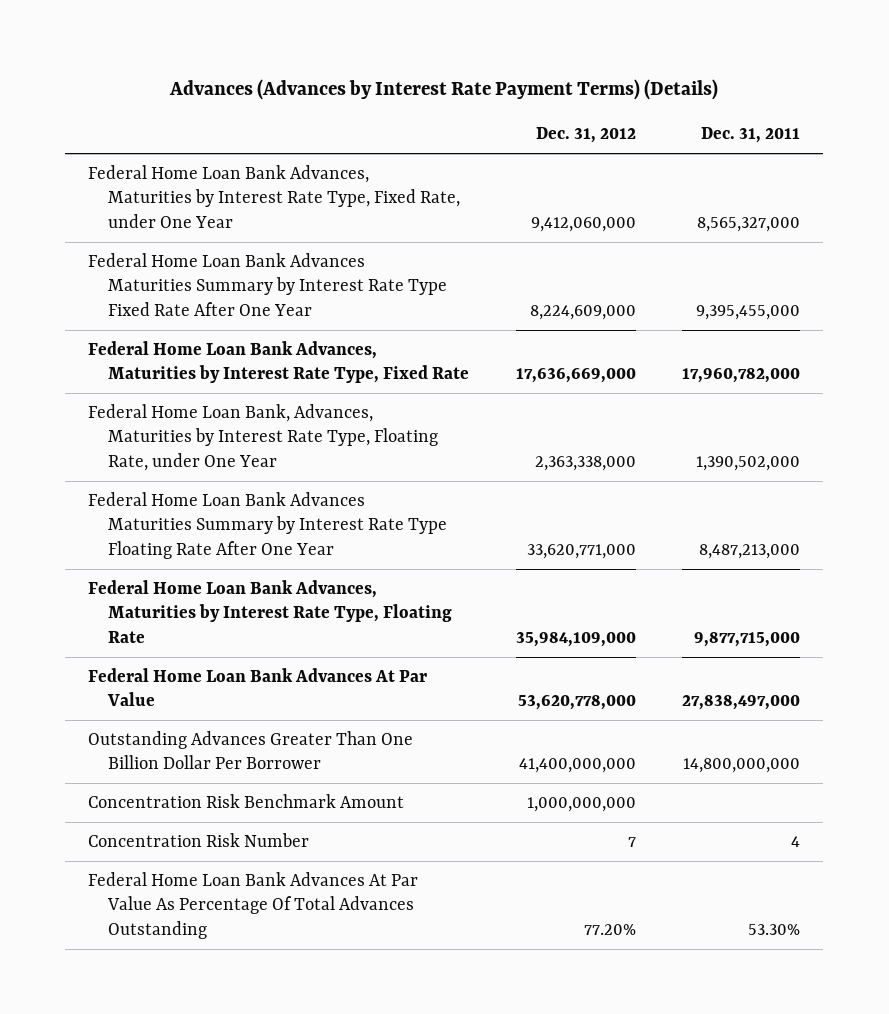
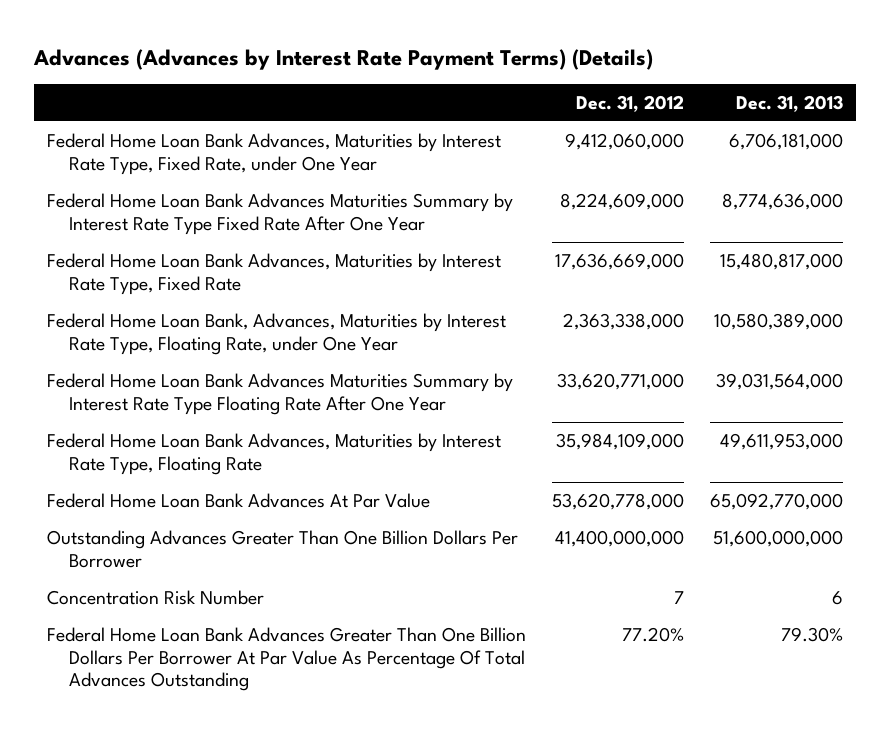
[701,127,801,144] Dec. 31, 2011 -> none
none -> [736,95,844,113] Dec. 31, 2013
[88,793,405,808] Concentration Risk Benchmark Amount -> none
[88,730,414,770] Outstanding Advances Greater Than One Billion Dollar Per Borrower -> [47,529,519,568] Outstanding Advances Greater Than One Billion Dollars Per Borrower
[88,871,419,939] Federal Home Loan Bank Advances At Par Value As Percentage Of Total Advances Outstanding -> [47,626,527,692] Federal Home Loan Bank Advances Greater Than One Billion Dollars Per Borrower At Par Value As Percentage Of Total Advances Outstanding

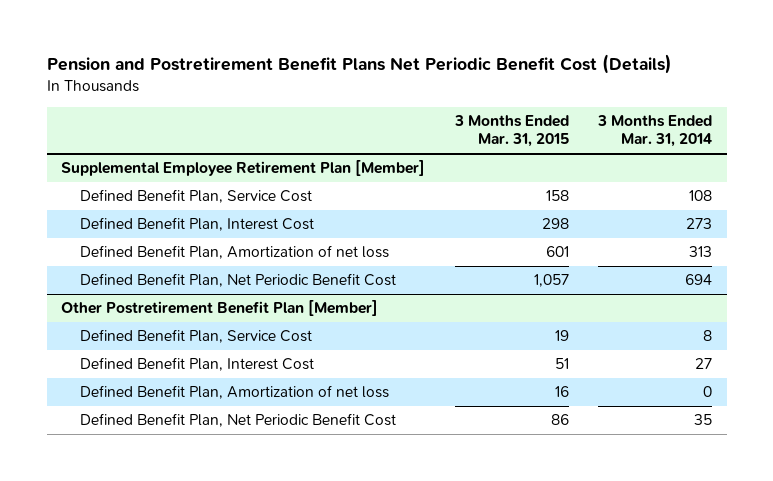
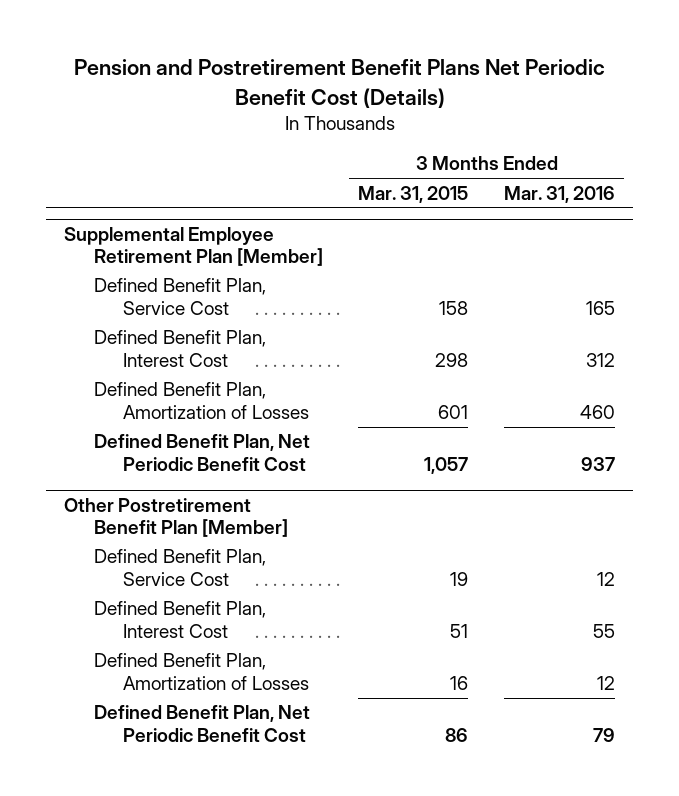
[597,114,713,148] 3 Months Ended Mar. 31, 2014 -> none
none -> [504,185,616,203] Mar. 31, 2016
[80,245,390,260] Defined Benefit Plan, Amortization of net loss -> [93,382,310,419] Defined Benefit Plan, Amortization of Losses
[80,385,390,400] Defined Benefit Plan, Amortization of net loss -> [93,653,310,690] Defined Benefit Plan, Amortization of Losses

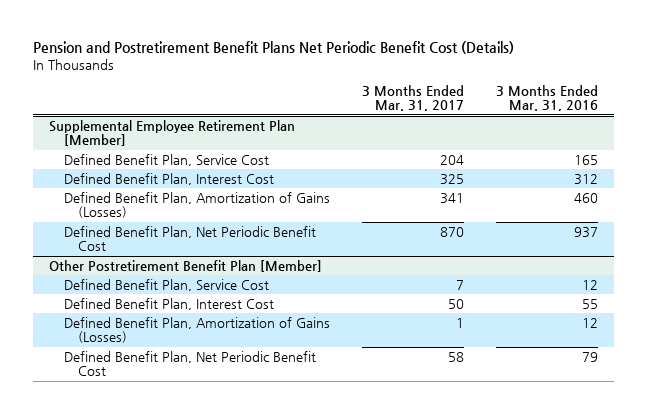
[358,185,469,203] Mar. 31, 2015 -> none
none -> [361,84,464,112] 3 Months Ended Mar. 31, 2017
[93,382,310,419] Defined Benefit Plan, Amortization of Losses -> [63,191,330,219] Defined Benefit Plan, Amortization of Gains (Losses)
[93,653,310,690] Defined Benefit Plan, Amortization of Losses -> [63,316,330,344] Defined Benefit Plan, Amortization of Gains (Losses)

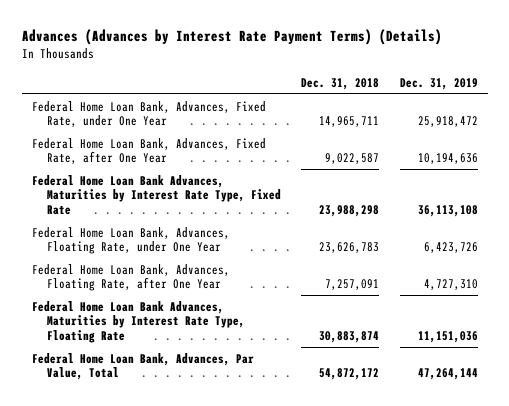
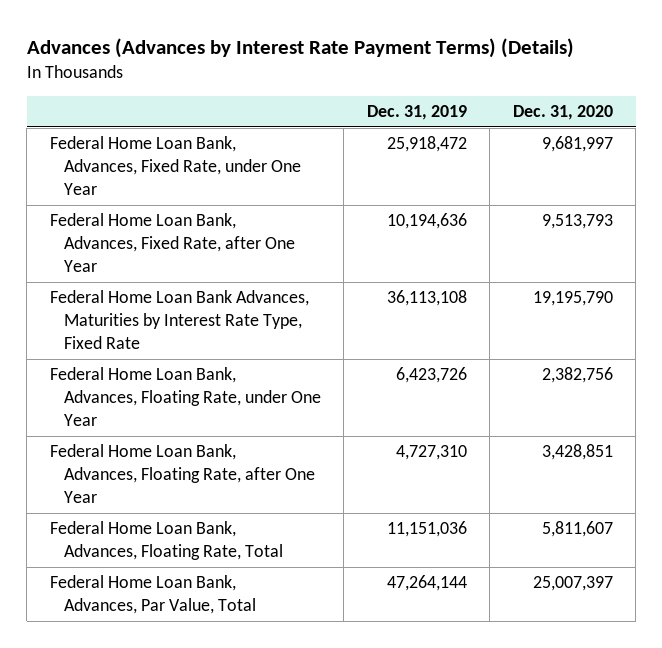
[301,77,380,90] Dec. 31, 2018 -> none
none -> [512,105,613,121] Dec. 31, 2020
[31,300,246,343] Federal Home Loan Bank Advances, Maturities by Interest Rate Type, Floating Rate -> [49,521,283,561] Federal Home Loan Bank, Advances, Floating Rate, Total

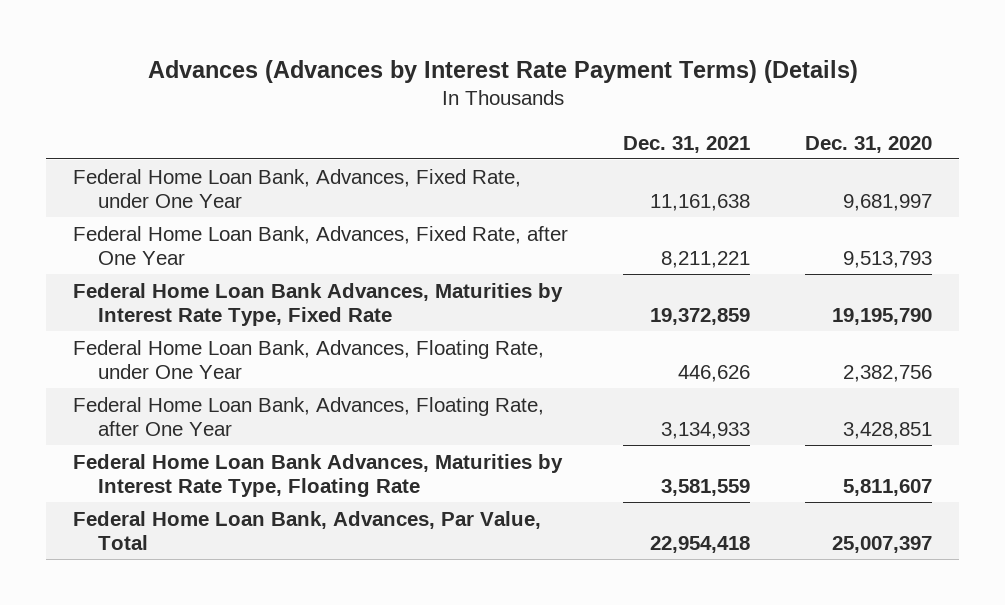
[366,105,467,121] Dec. 31, 2019 -> none
none -> [623,135,751,153] Dec. 31, 2021
[49,521,283,561] Federal Home Loan Bank, Advances, Floating Rate, Total -> [73,453,564,497] Federal Home Loan Bank Advances, Maturities by Interest Rate Type, Floating Rate

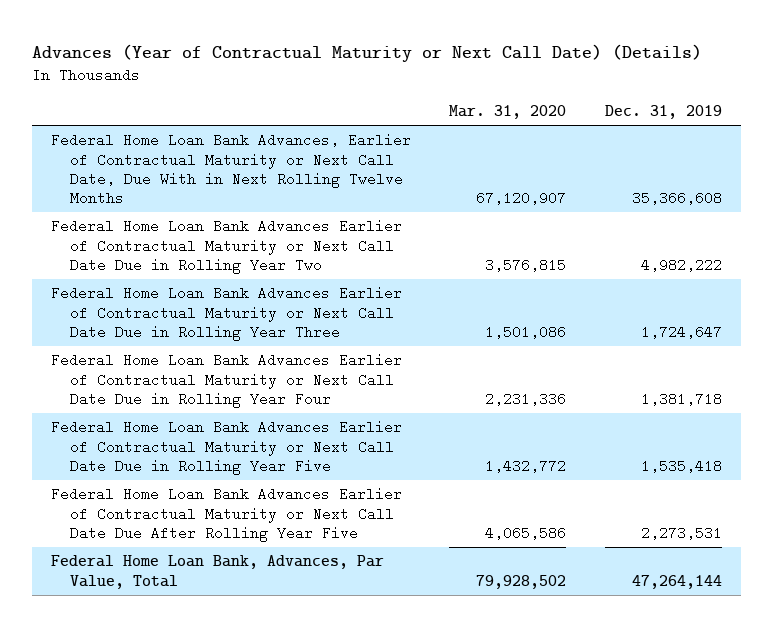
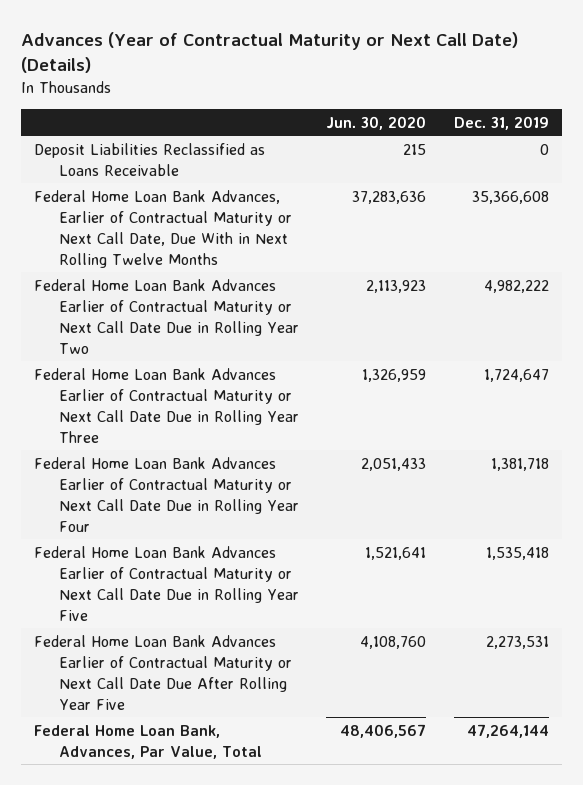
[449,104,567,119] Mar. 31, 2020 -> none
none -> [326,115,427,130] Jun. 30, 2020
none -> [34,142,266,176] Deposit Liabilities Reclassified as Loans Receivable

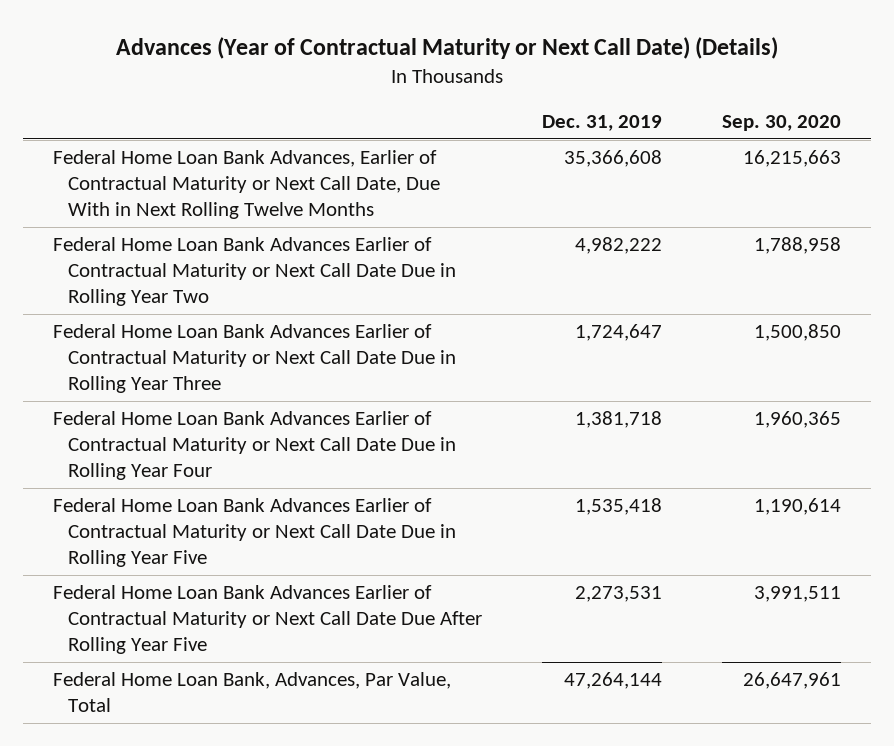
[326,115,427,130] Jun. 30, 2020 -> none
none -> [722,115,842,132] Sep. 30, 2020
[34,142,266,176] Deposit Liabilities Reclassified as Loans Receivable -> none

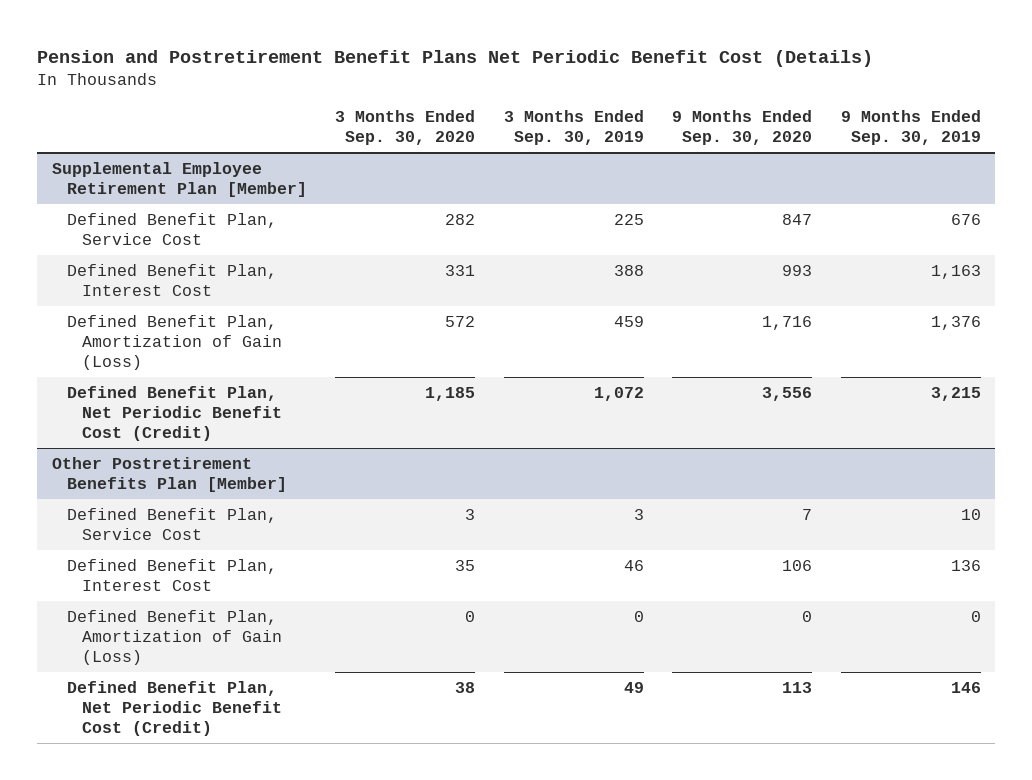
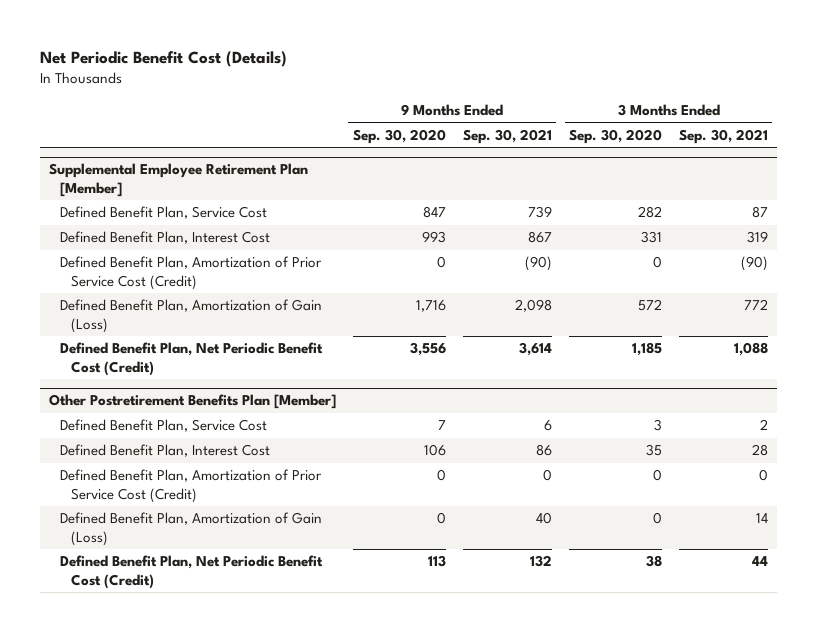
[37,49,874,67] Pension and Postretirement Benefit Plans Net Periodic Benefit Cost (Details) -> [40,51,288,68] Net Periodic Benefit Cost (Details)
[503,109,644,145] 3 Months Ended Sep. 30, 2019 -> none
[840,109,981,145] 9 Months Ended Sep. 30, 2019 -> none
none -> [462,128,552,144] Sep. 30, 2021
none -> [679,128,769,144] Sep. 30, 2021
none -> [59,256,322,290] Defined Benefit Plan, Amortization of Prior Service Cost (Credit)
none -> [59,469,322,503] Defined Benefit Plan, Amortization of Prior Service Cost (Credit)

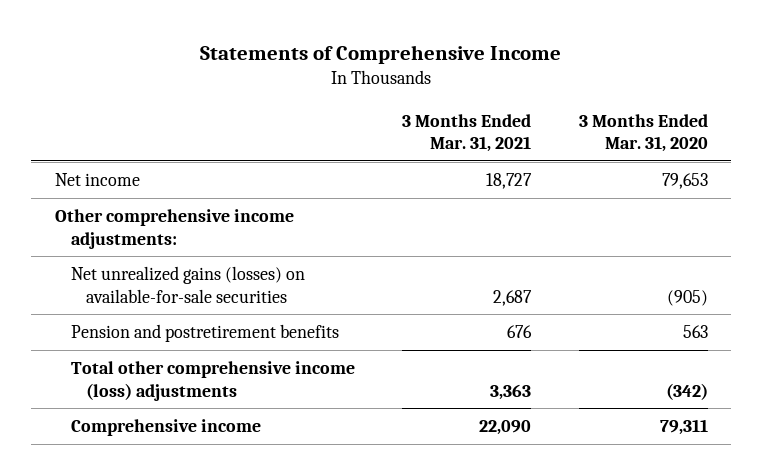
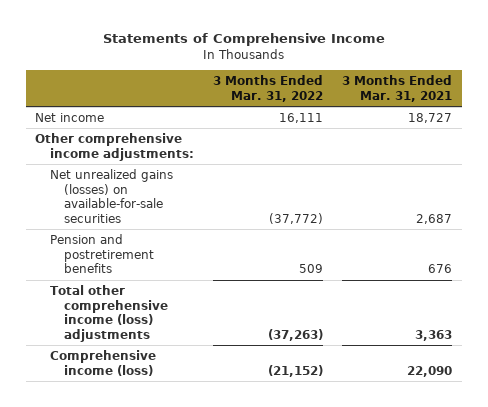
[578,113,708,153] 3 Months Ended Mar. 31, 2020 -> none
none -> [213,75,324,102] 3 Months Ended Mar. 31, 2022
[70,419,261,437] Comprehensive income -> [49,349,156,376] Comprehensive income (loss)

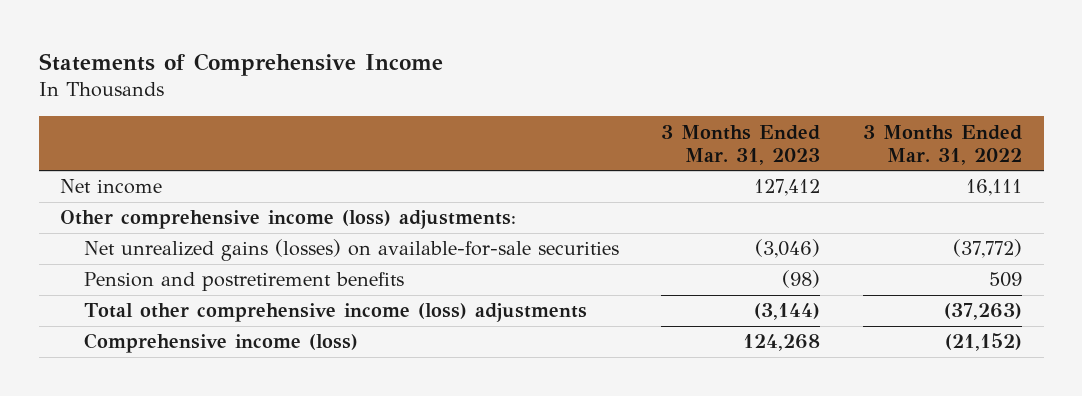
[342,75,453,102] 3 Months Ended Mar. 31, 2021 -> none
none -> [661,124,821,165] 3 Months Ended Mar. 31, 2023
[35,132,194,161] Other comprehensive income adjustments: -> [60,210,517,230] Other comprehensive income (loss) adjustments:

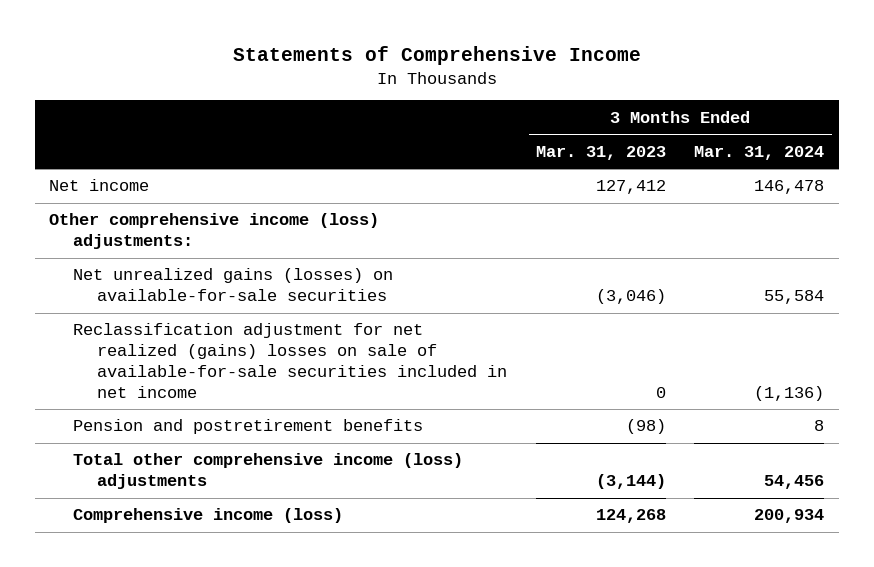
[863,124,1023,165] 3 Months Ended Mar. 31, 2022 -> none
none -> [694,145,825,160] Mar. 31, 2024
none -> [73,323,508,399] Reclassification adjustment for net realized (gains) losses on sale of available-for-sale securities included in net income

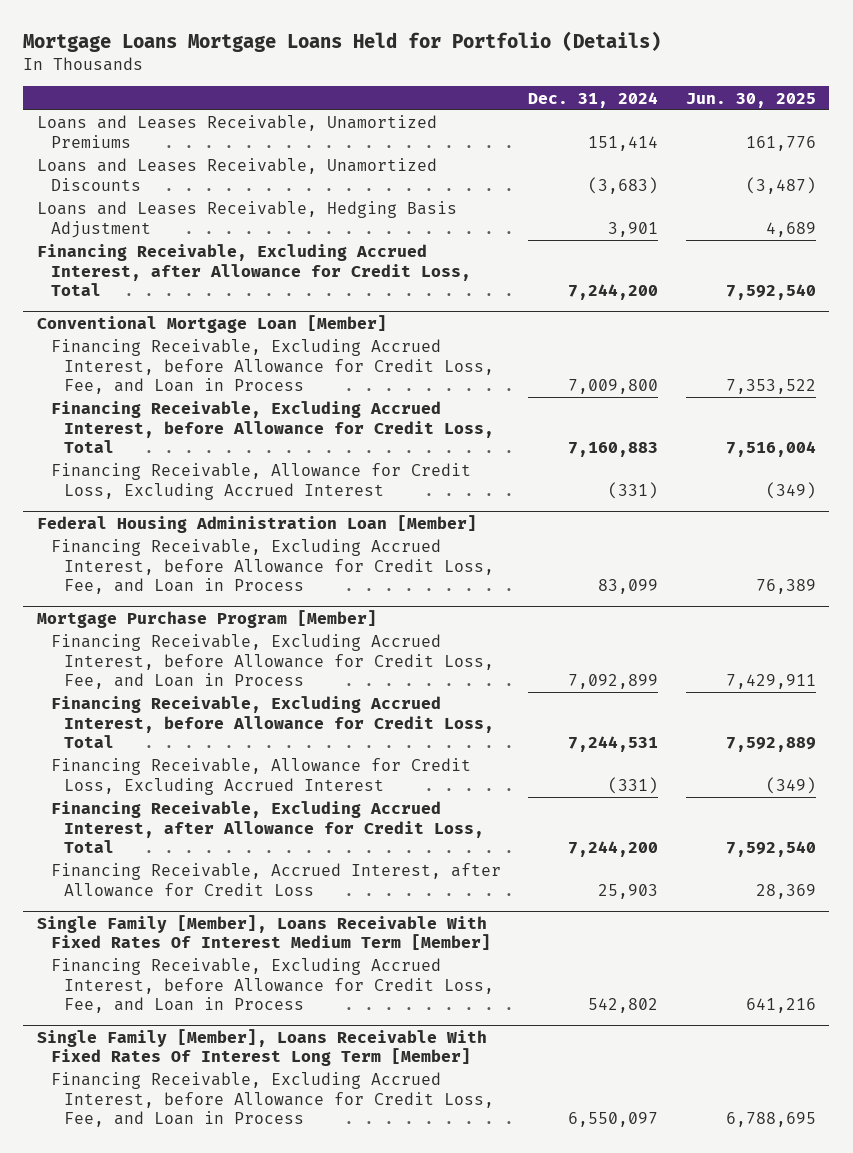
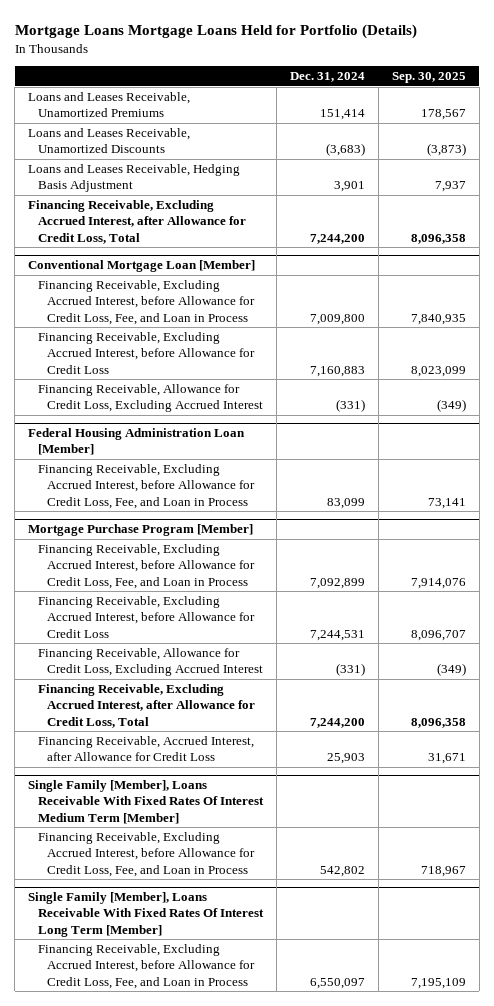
[685,92,816,108] Jun. 30, 2025 -> none
none -> [391,72,466,84] Sep. 30, 2025
[50,401,495,453] Financing Receivable, Excluding Accrued Interest, before Allowance for Credit Loss, Total -> [37,332,256,374] Financing Receivable, Excluding Accrued Interest, before Allowance for Credit Loss
[50,696,495,748] Financing Receivable, Excluding Accrued Interest, before Allowance for Credit Loss, Total -> [37,596,256,638] Financing Receivable, Excluding Accrued Interest, before Allowance for Credit Loss

